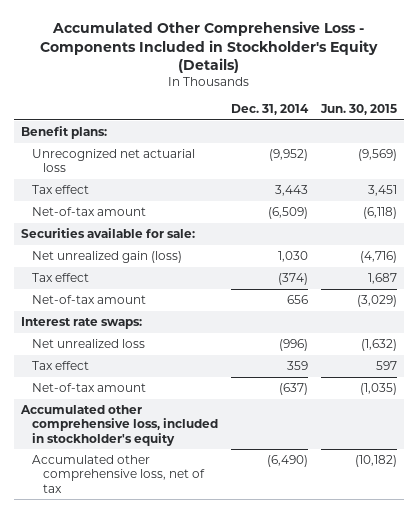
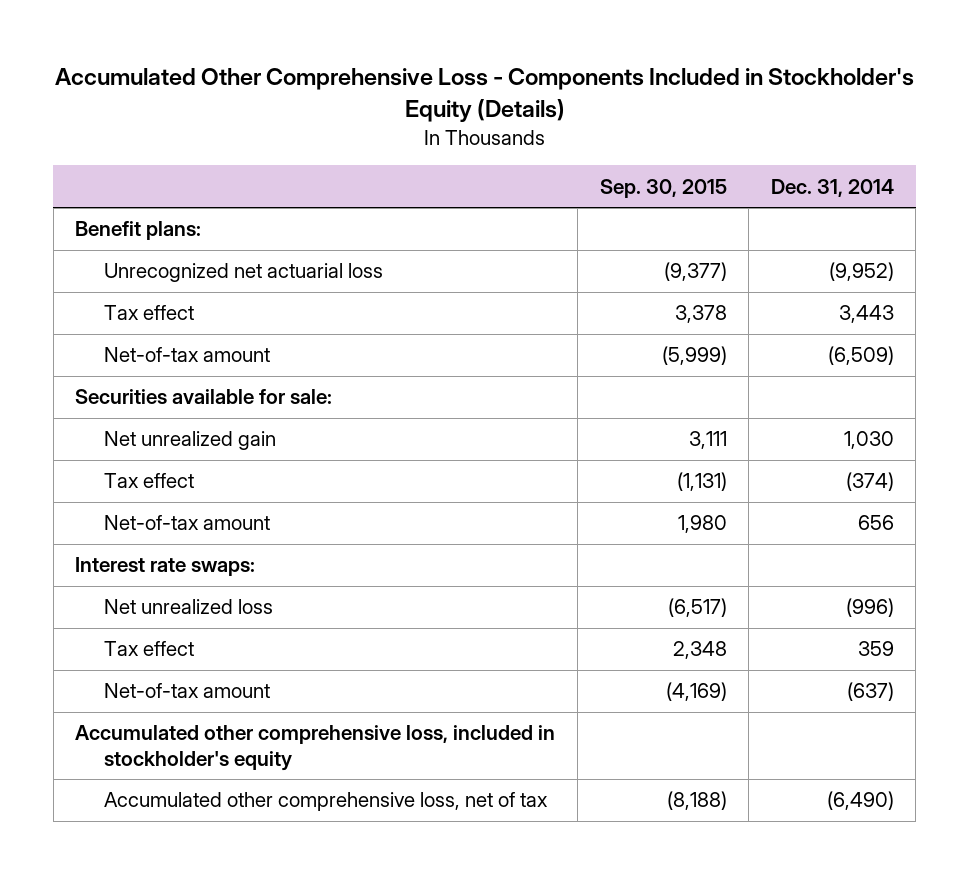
[320,104,398,116] Jun. 30, 2015 -> none
none -> [599,178,727,198] Sep. 30, 2015
[32,250,183,263] Net unrealized gain (loss) -> [103,431,276,451] Net unrealized gain

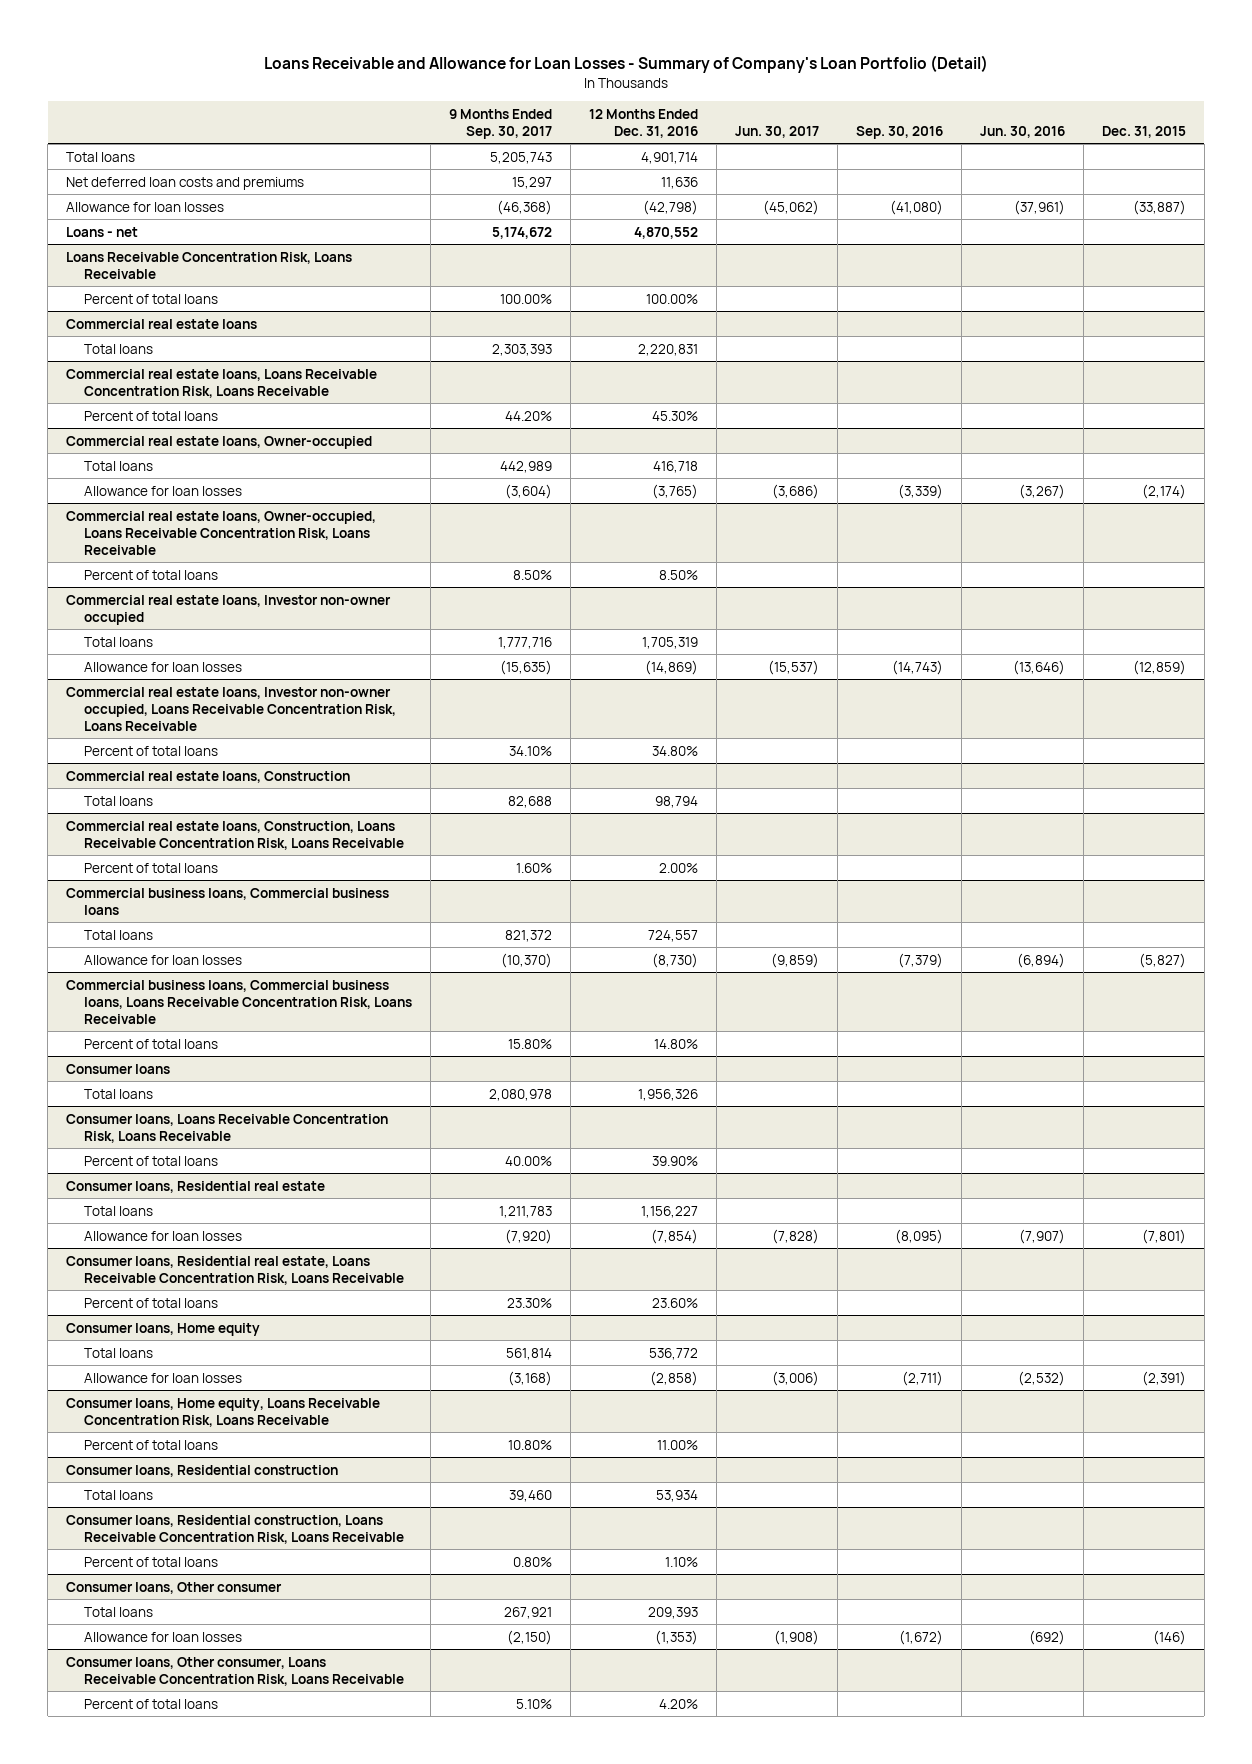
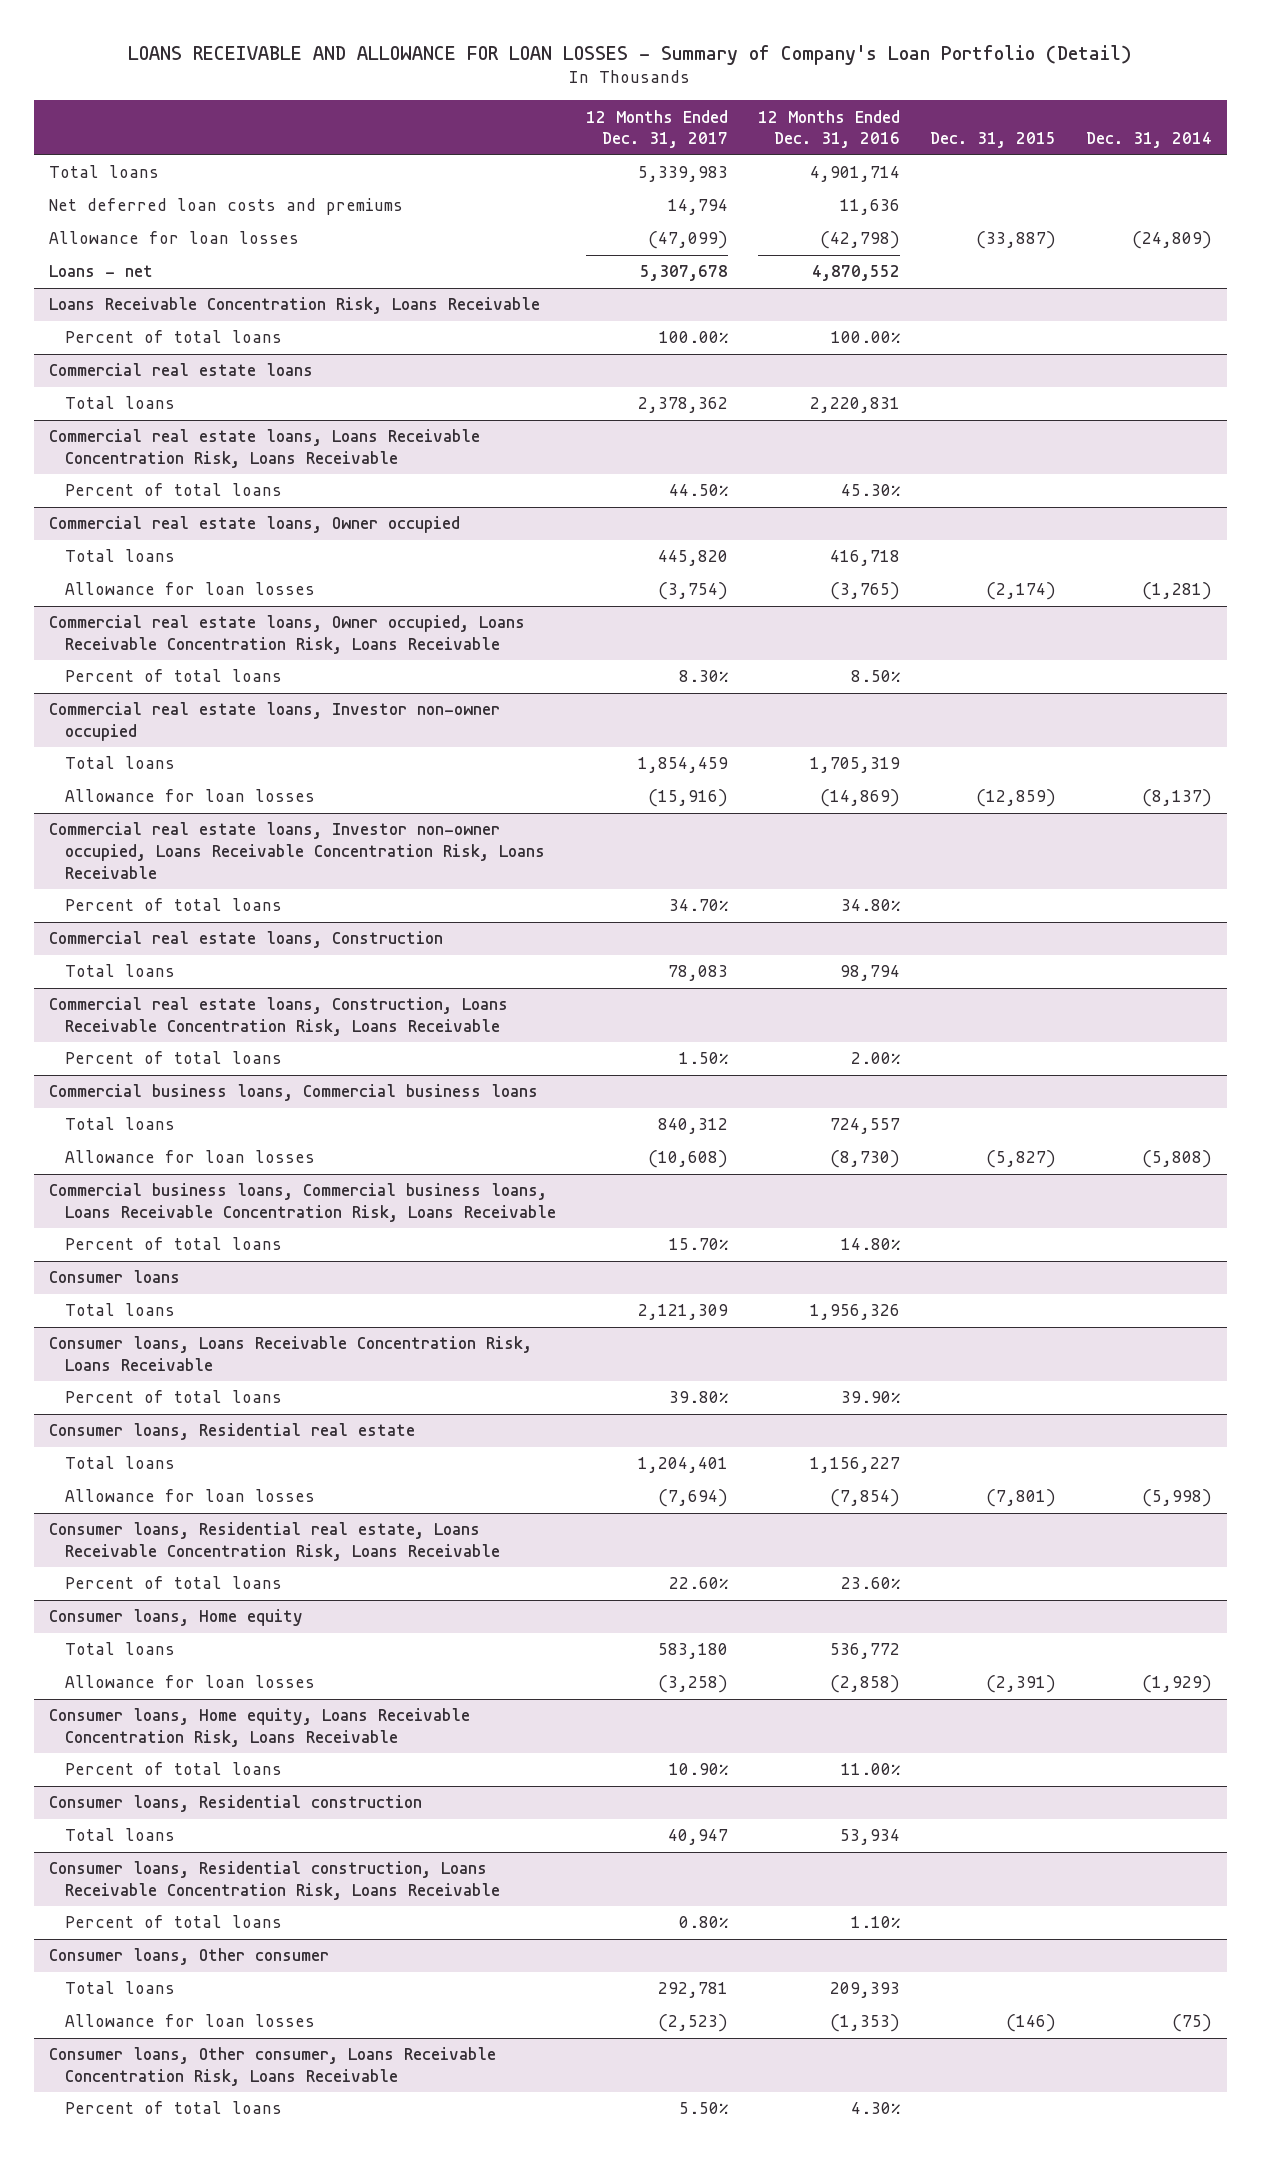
[263,55,988,74] Loans Receivable and Allowance for Loan Losses - Summary of Company's Loan Portfolio (Detail) -> [128,45,1133,66] LOANS RECEIVABLE AND ALLOWANCE FOR LOAN LOSSES - Summary of Company's Loan Portfolio (Detail)
[448,108,552,139] 9 Months Ended Sep. 30, 2017 -> none
[734,125,819,138] Jun. 30, 2017 -> none
[855,125,943,139] Sep. 30, 2016 -> none
[979,125,1065,138] Jun. 30, 2016 -> none
none -> [586,109,729,149] 12 Months Ended Dec. 31, 2017
none -> [1086,132,1213,149] Dec. 31, 2014
[66,435,373,449] Commercial real estate loans, Owner-occupied -> [48,516,460,534] Commercial real estate loans, Owner occupied
[66,510,377,555] Commercial real estate loans, Owner-occupied, Loans Receivable Concentration Risk, Loans Receivable -> [48,615,525,654] Commercial real estate loans, Owner occupied, Loans Receivable Concentration Risk, Loans Receivable
[658,1698,698,1709] 4.20% -> [851,2102,901,2115] 4.30%

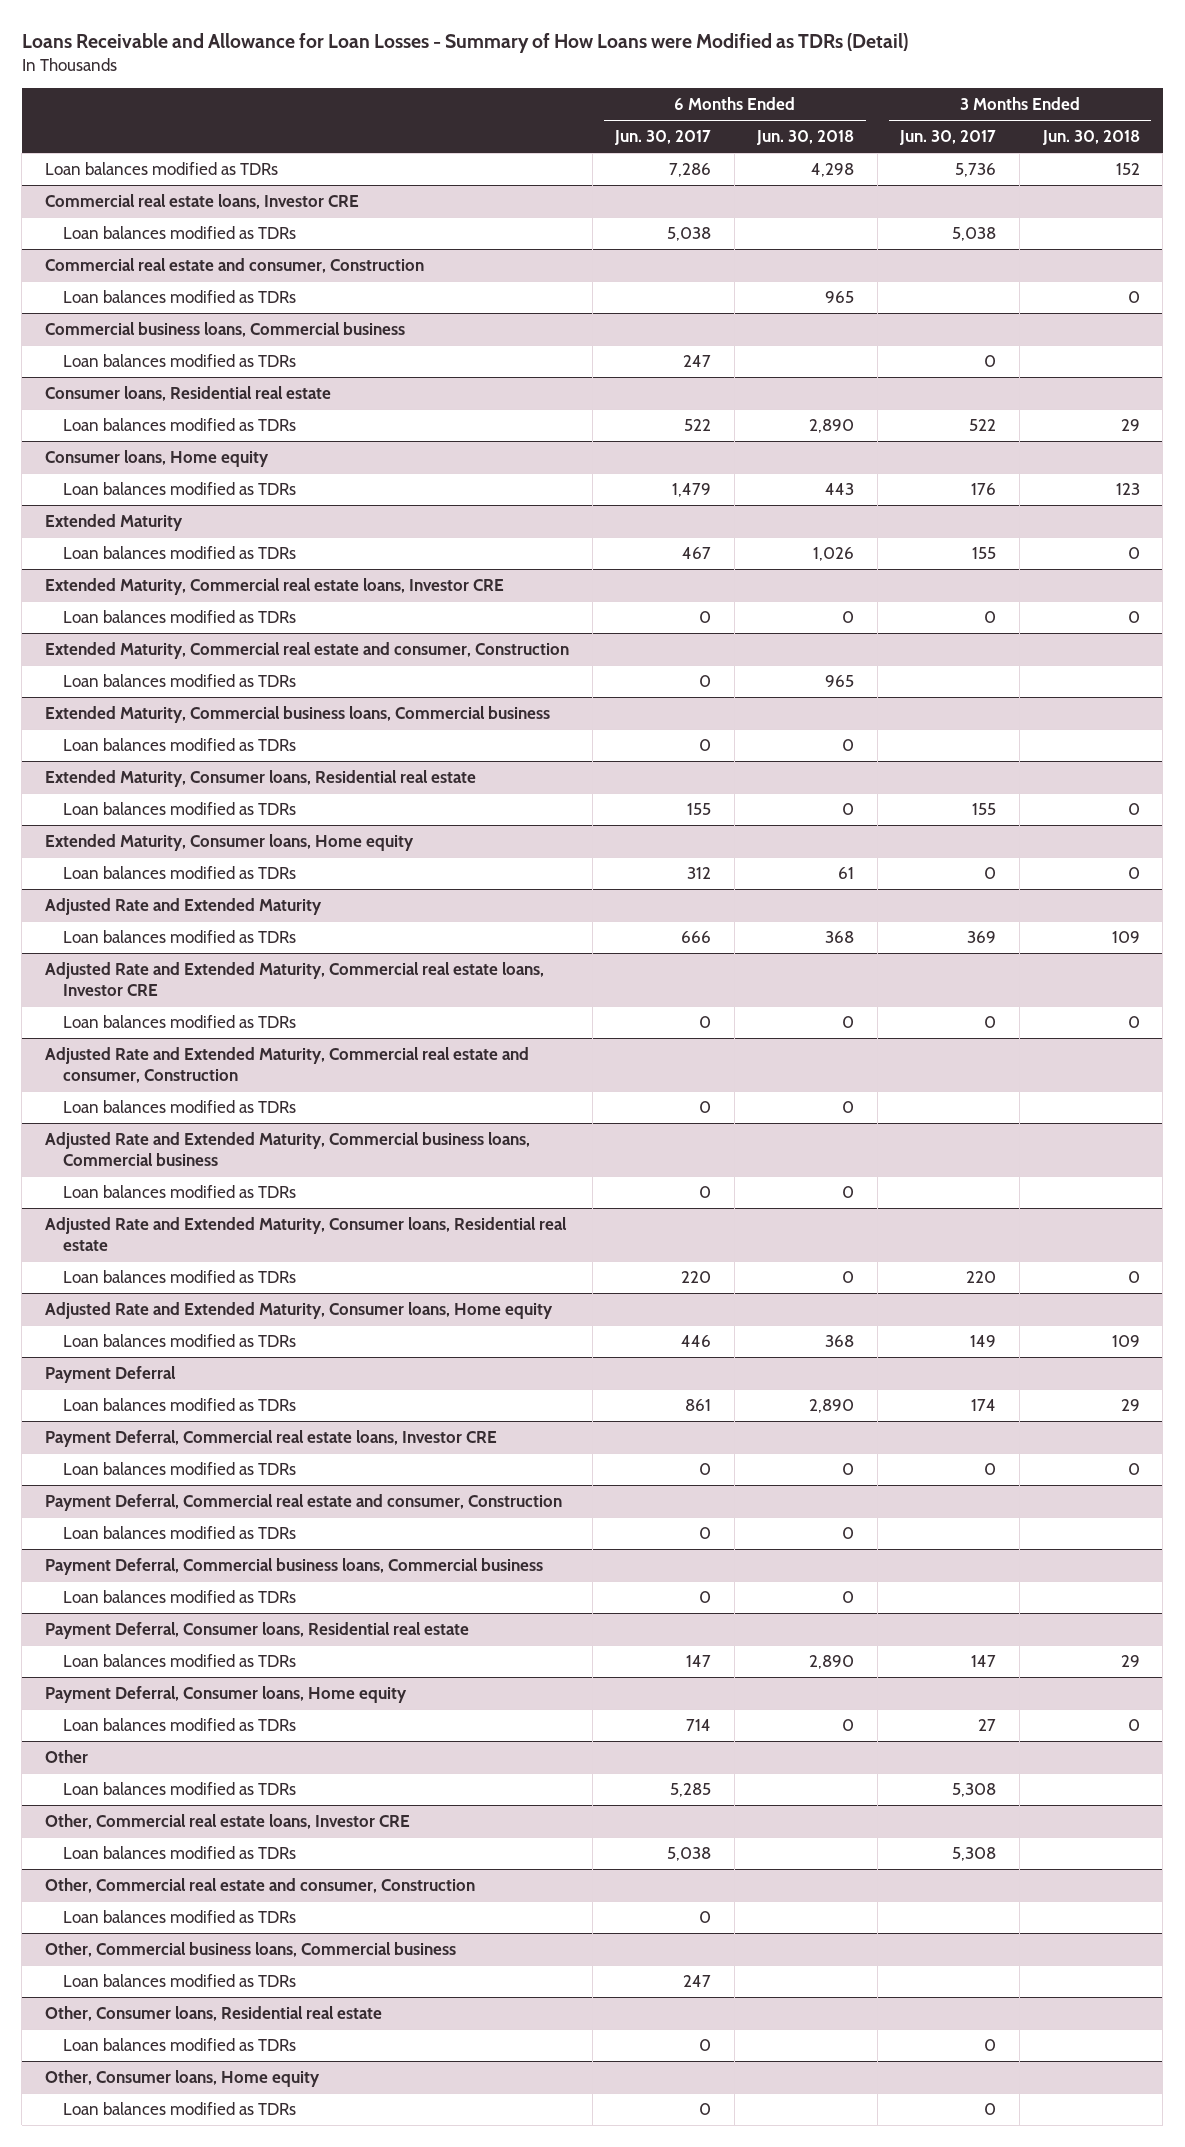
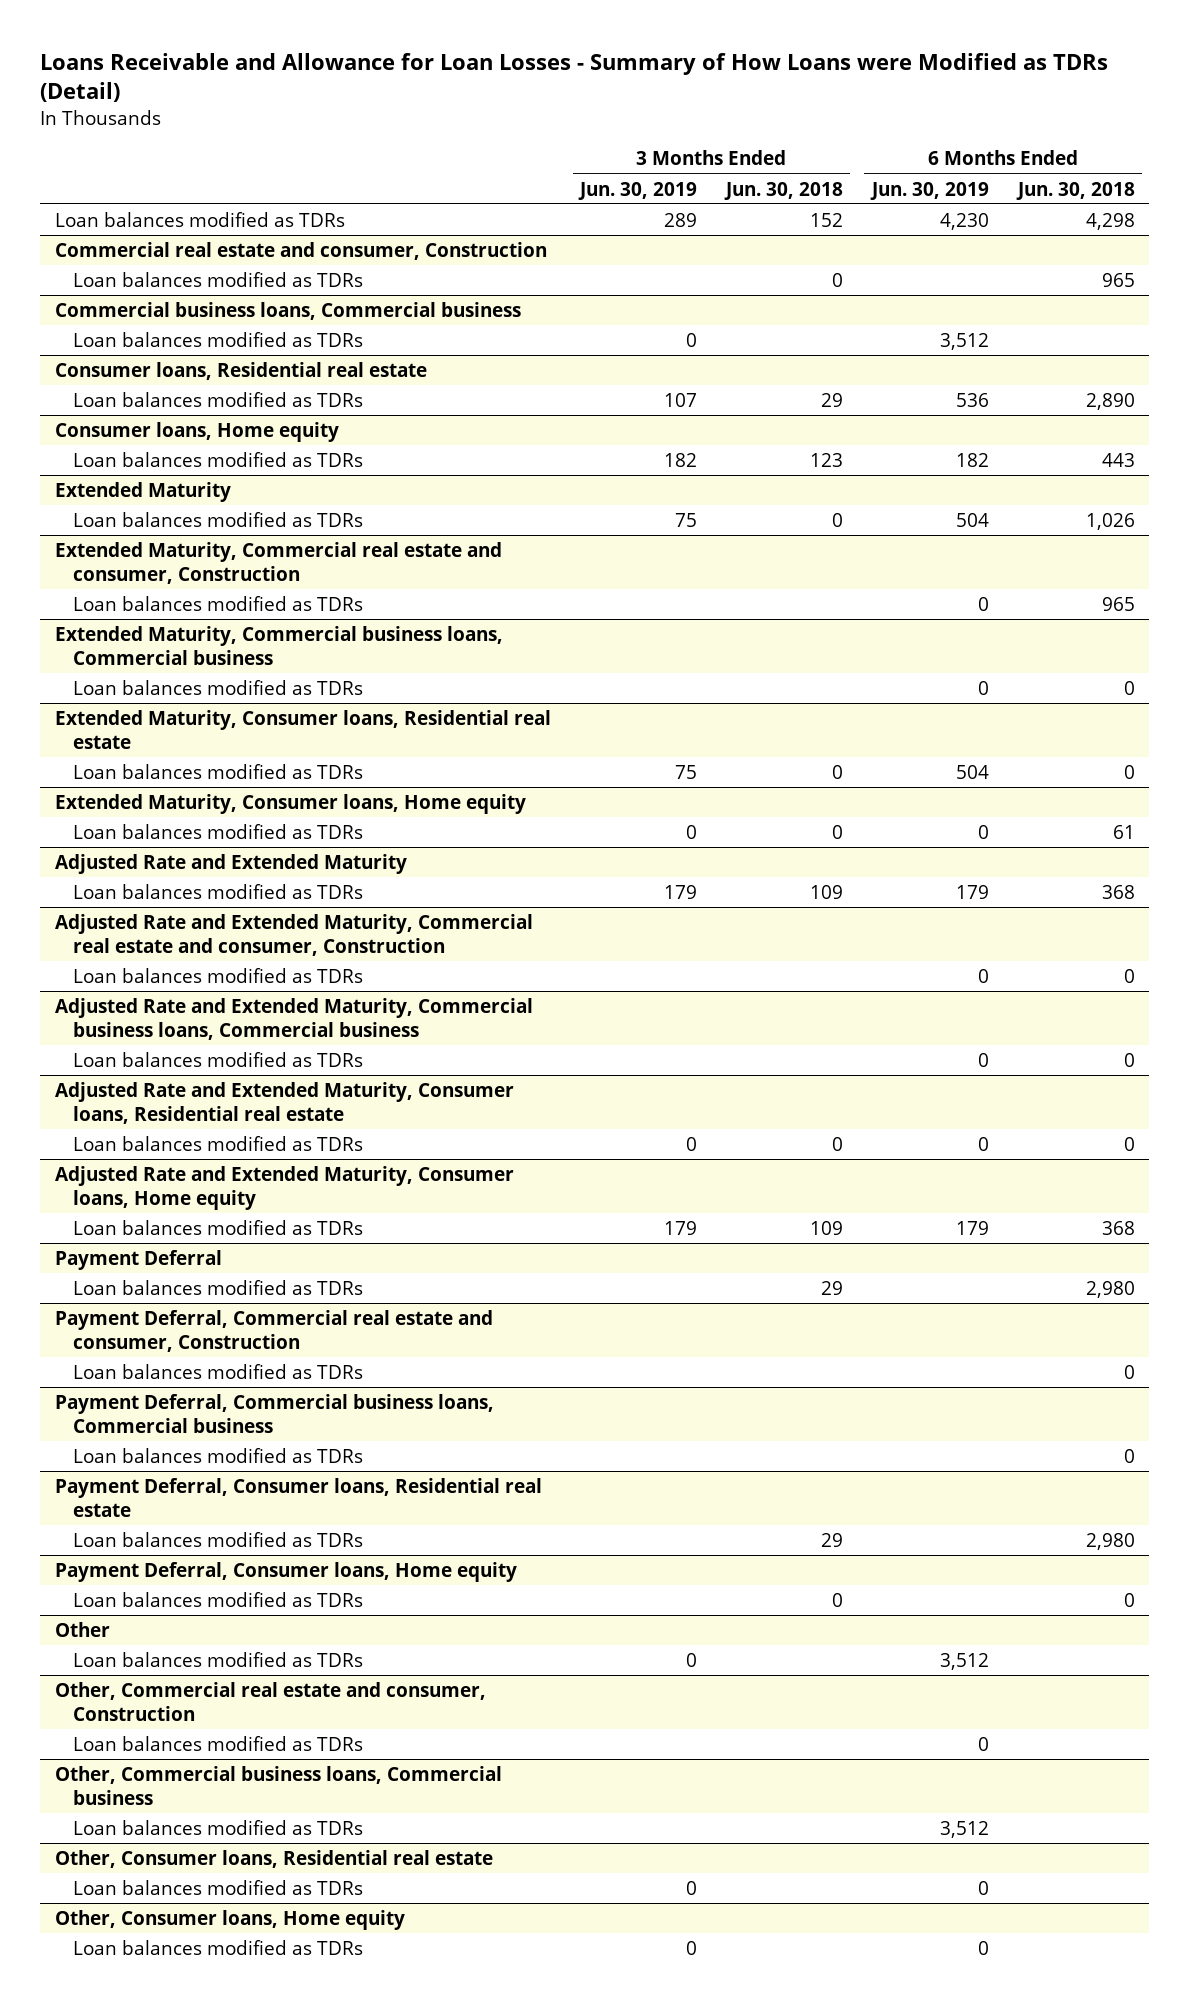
[614,130,712,146] Jun. 30, 2017 -> none
[899,130,997,146] Jun. 30, 2017 -> none
none -> [577,181,697,200] Jun. 30, 2019
none -> [869,181,989,200] Jun. 30, 2019
[44,194,359,210] Commercial real estate loans, Investor CRE -> none
[63,226,297,240] Loan balances modified as TDRs -> none
[44,578,504,596] Extended Maturity, Commercial real estate loans, Investor CRE -> none
[63,610,297,624] Loan balances modified as TDRs -> none
[44,962,544,997] Adjusted Rate and Extended Maturity, Commercial real estate loans, Investor CRE -> none
[63,1015,297,1029] Loan balances modified as TDRs -> none
[44,1430,497,1448] Payment Deferral, Commercial real estate loans, Investor CRE -> none
[63,1462,297,1476] Loan balances modified as TDRs -> none
[809,1399,855,1414] 2,890 -> [1085,1280,1135,1298] 2,980
[809,1655,855,1670] 2,890 -> [1085,1532,1135,1550] 2,980
[44,1814,410,1830] Other, Commercial real estate loans, Investor CRE -> none
[63,1846,297,1860] Loan balances modified as TDRs -> none

